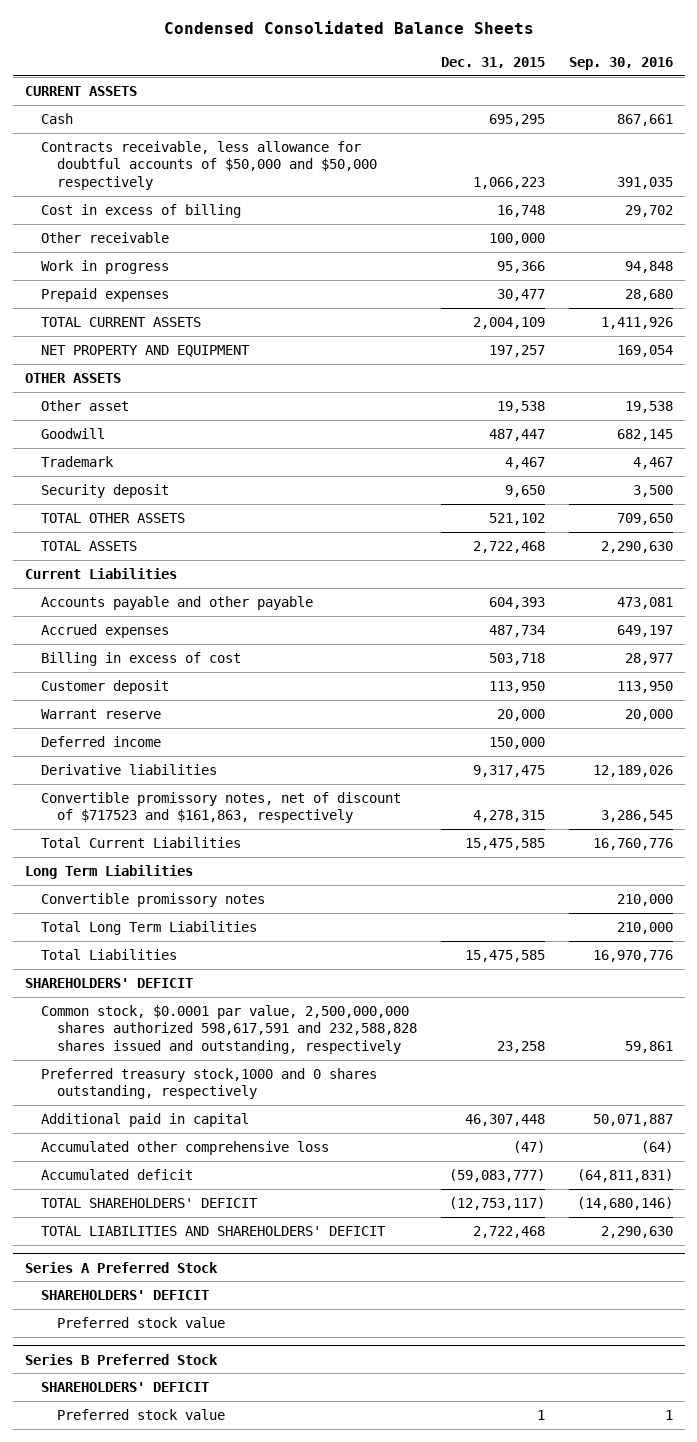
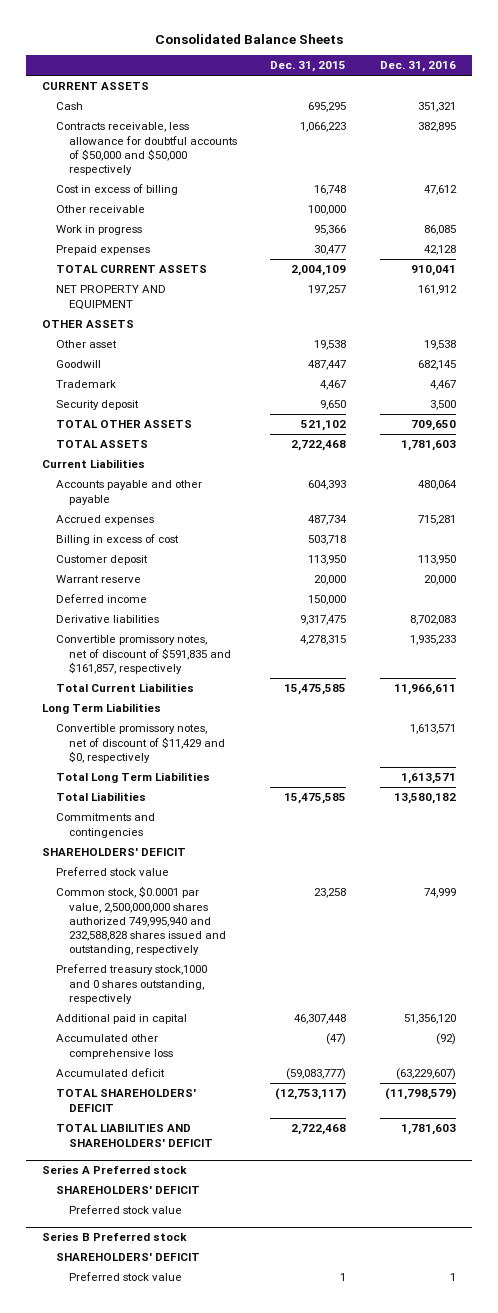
[163,21,534,35] Condensed Consolidated Balance Sheets -> [154,33,343,44] Consolidated Balance Sheets
[568,56,673,70] Sep. 30, 2016 -> none
none -> [379,61,456,73] Dec. 31, 2016
[40,791,401,824] Convertible promissory notes, net of discount of $717523 and $161,863, respectively -> [55,635,232,674] Convertible promissory notes, net of discount of $591,835 and $161,857, respectively
[40,892,265,907] Convertible promissory notes -> [55,724,226,763] Convertible promissory notes, net of discount of $11,429 and $0, respectively
none -> [55,813,155,838] Commitments and contingencies
none -> [55,867,169,877] Preferred stock value
[40,1004,417,1055] Common stock, $0.0001 par value, 2,500,000,000 shares authorized 598,617,591 and 232,588,828 shares issued and outstanding, respectively -> [55,886,227,956] Common stock, $0.0001 par value, 2,500,000,000 shares authorized 749,995,940 and 232,588,828 shares issued and outstanding, respectively
[24,1261,218,1273] Series A Preferred Stock -> [42,1165,188,1175] Series A Preferred stock
[24,1353,218,1365] Series B Preferred Stock -> [42,1232,188,1242] Series B Preferred stock

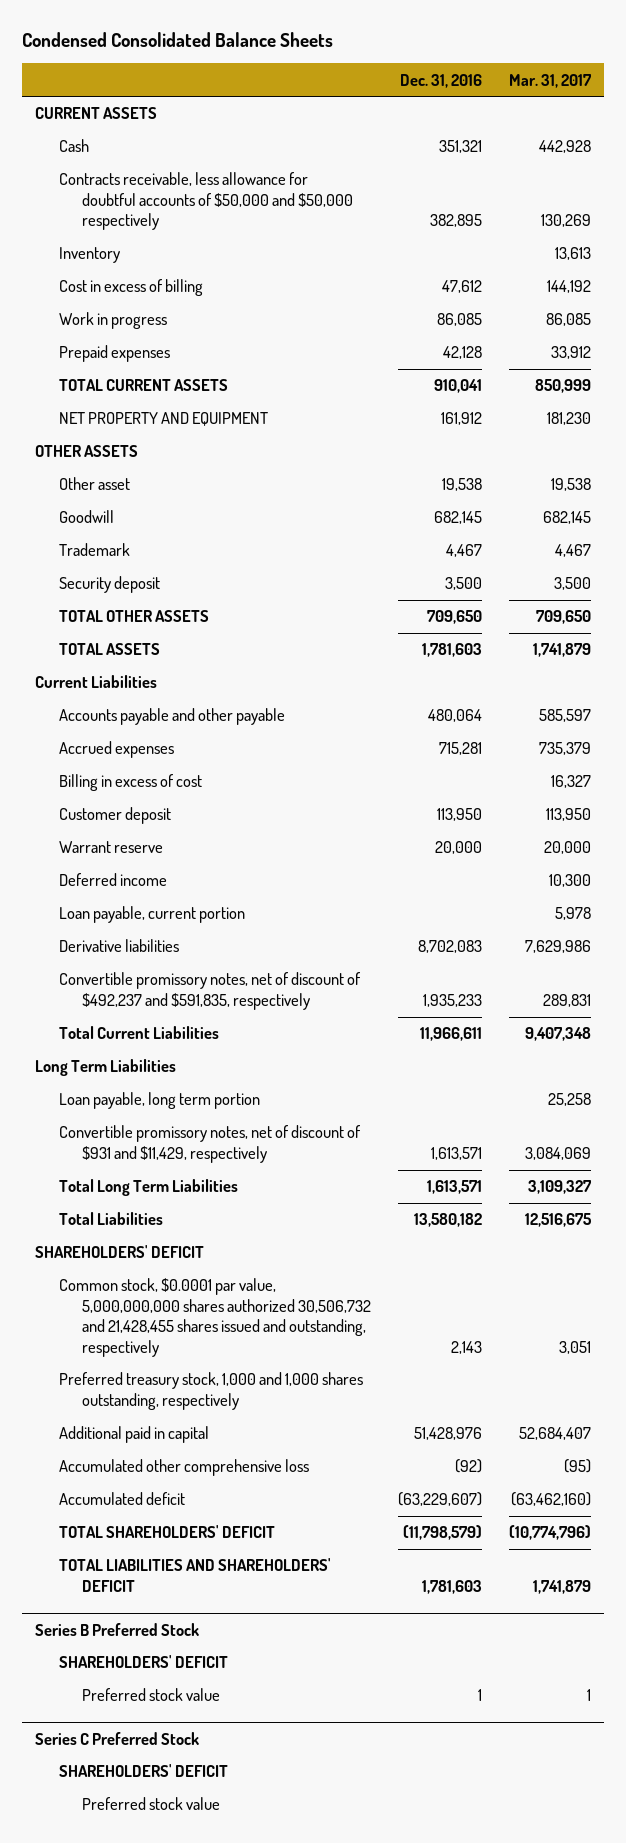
[154,33,343,44] Consolidated Balance Sheets -> [21,31,333,47] Condensed Consolidated Balance Sheets
[270,61,347,73] Dec. 31, 2015 -> none
none -> [508,73,592,88] Mar. 31, 2017
none -> [58,247,120,264] Inventory
[55,205,145,214] Other receivable -> none
none -> [58,906,245,924] Loan payable, current portion
[55,635,232,674] Convertible promissory notes, net of discount of $591,835 and $161,857, respectively -> [58,972,361,1010] Convertible promissory notes, net of discount of $492,237 and $591,835, respectively
none -> [58,1092,260,1110] Loan payable, long term portion
[55,724,226,763] Convertible promissory notes, net of discount of $11,429 and $0, respectively -> [58,1125,361,1163] Convertible promissory notes, net of discount of $931 and $11,429, respectively
[55,813,155,838] Commitments and contingencies -> none
[55,867,169,877] Preferred stock value -> none
[55,886,227,956] Common stock, $0.0001 par value, 2,500,000,000 shares authorized 749,995,940 and 232,588,828 shares issued and outstanding, respectively -> [58,1278,371,1357] Common stock, $0.0001 par value, 5,000,000,000 shares authorized 30,506,732 and 21,428,455 shares issued and outstanding, respectively
[423,888,456,899] 74,999 -> [450,1340,482,1354] 2,143
[55,964,207,1004] Preferred treasury stock,1000 and 0 shares outstanding, respectively -> [58,1372,363,1410] Preferred treasury stock, 1,000 and 1,000 shares outstanding, respectively
[403,1014,456,1025] 51,356,120 -> [413,1427,482,1441] 51,428,976
[42,1165,188,1175] Series A Preferred stock -> none
[55,1186,200,1195] SHAREHOLDERS' DEFICIT -> none
[69,1205,183,1215] Preferred stock value -> none
[42,1232,188,1242] Series B Preferred stock -> [35,1622,200,1636] Series B Preferred Stock
none -> [35,1731,200,1745] Series C Preferred Stock
none -> [58,1764,228,1778] SHAREHOLDERS' DEFICIT
none -> [81,1797,220,1811] Preferred stock value

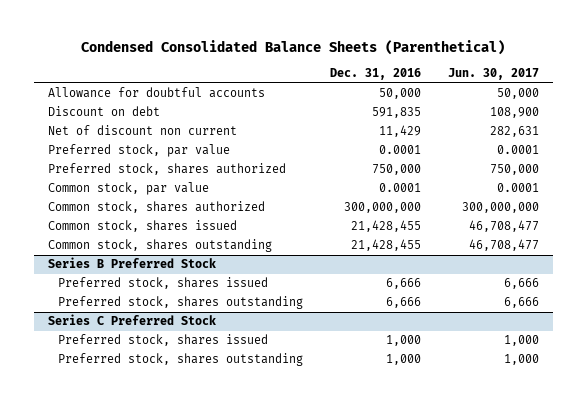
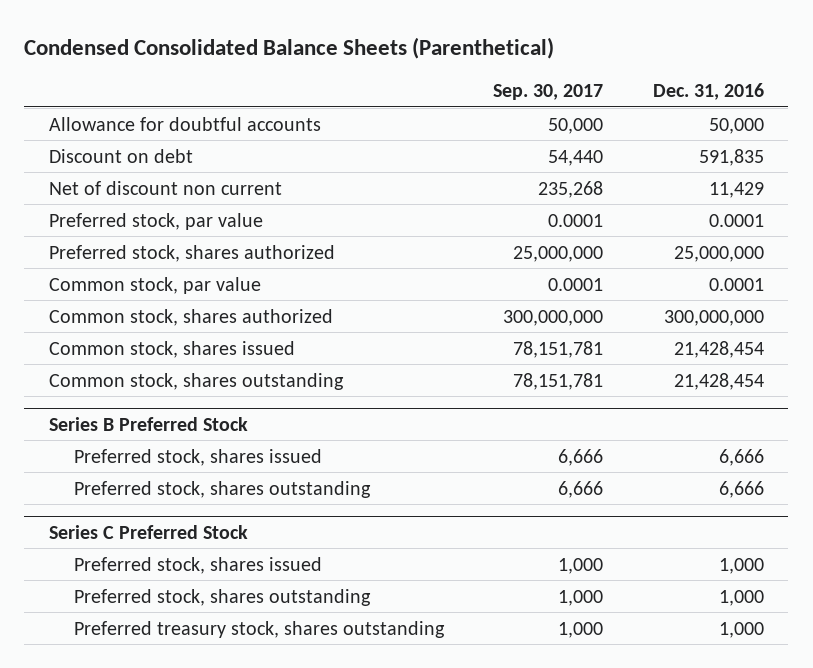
[448,68,540,81] Jun. 30, 2017 -> none
none -> [493,84,604,101] Sep. 30, 2017
[372,164,422,176] 750,000 -> [673,245,764,262] 25,000,000
[351,220,422,233] 21,428,455 -> [673,340,764,358] 21,428,454
[351,239,422,252] 21,428,455 -> [673,372,764,390] 21,428,454
none -> [73,620,445,638] Preferred treasury stock, shares outstanding

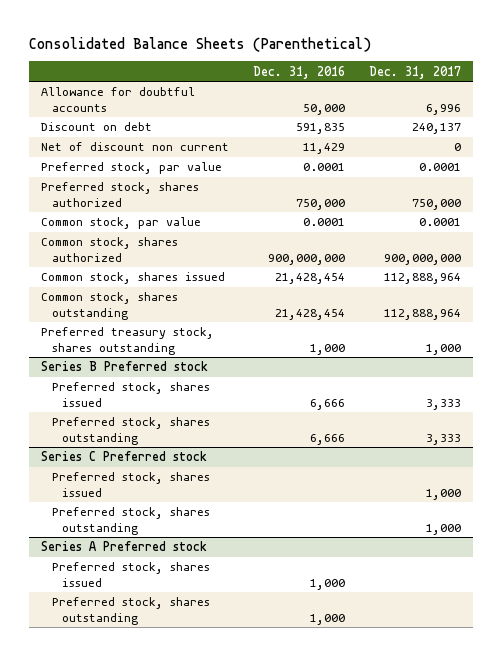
[24,36,555,59] Condensed Consolidated Balance Sheets (Parenthetical) -> [29,36,372,52] Consolidated Balance Sheets (Parenthetical)
[493,84,604,101] Sep. 30, 2017 -> none
none -> [369,65,462,79] Dec. 31, 2017
[673,245,764,262] 25,000,000 -> [296,198,346,210] 750,000
[663,309,764,326] 300,000,000 -> [268,253,346,265] 900,000,000
none -> [41,327,215,355] Preferred treasury stock, shares outstanding
[48,416,248,431] Series B Preferred Stock -> [41,361,209,372] Series B Preferred stock
[48,524,248,539] Series C Preferred Stock -> [41,451,208,462] Series C Preferred stock
none -> [51,472,210,497] Preferred stock, shares issued
none -> [51,507,210,535] Preferred stock, shares outstanding
none -> [41,541,208,552] Series A Preferred stock
[73,620,445,638] Preferred treasury stock, shares outstanding -> none

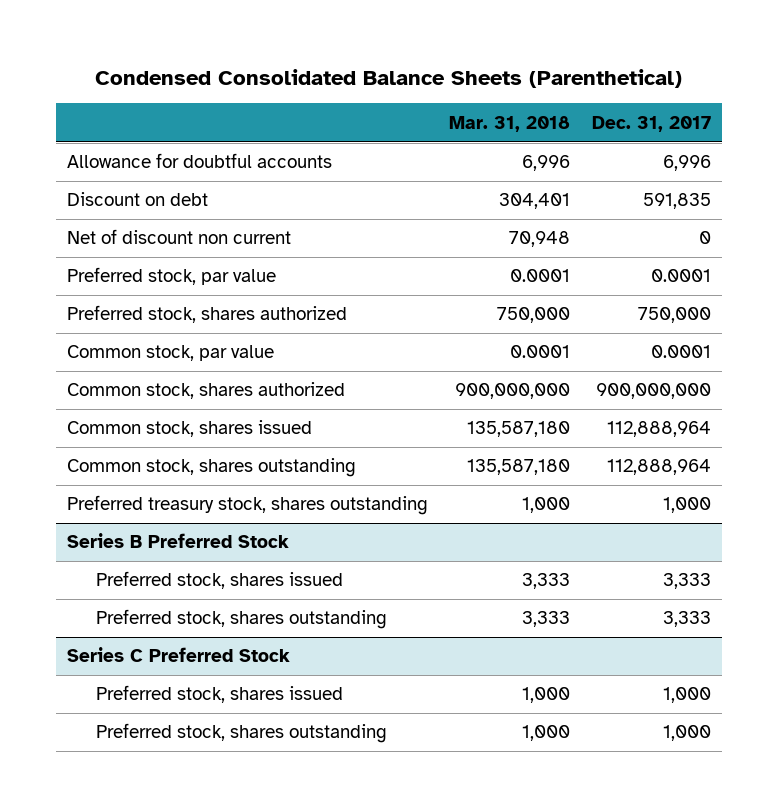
[29,36,372,52] Consolidated Balance Sheets (Parenthetical) -> [94,68,682,88] Condensed Consolidated Balance Sheets (Parenthetical)
[253,65,346,79] Dec. 31, 2016 -> none
none -> [449,115,571,132] Mar. 31, 2018
[412,123,462,135] 240,137 -> [642,193,711,210] 591,835
[41,361,209,372] Series B Preferred stock -> [66,533,289,549] Series B Preferred Stock
[41,451,208,462] Series C Preferred stock -> [66,647,290,663] Series C Preferred Stock
[41,541,208,552] Series A Preferred stock -> none
[51,562,210,587] Preferred stock, shares issued -> none
[51,597,210,625] Preferred stock, shares outstanding -> none

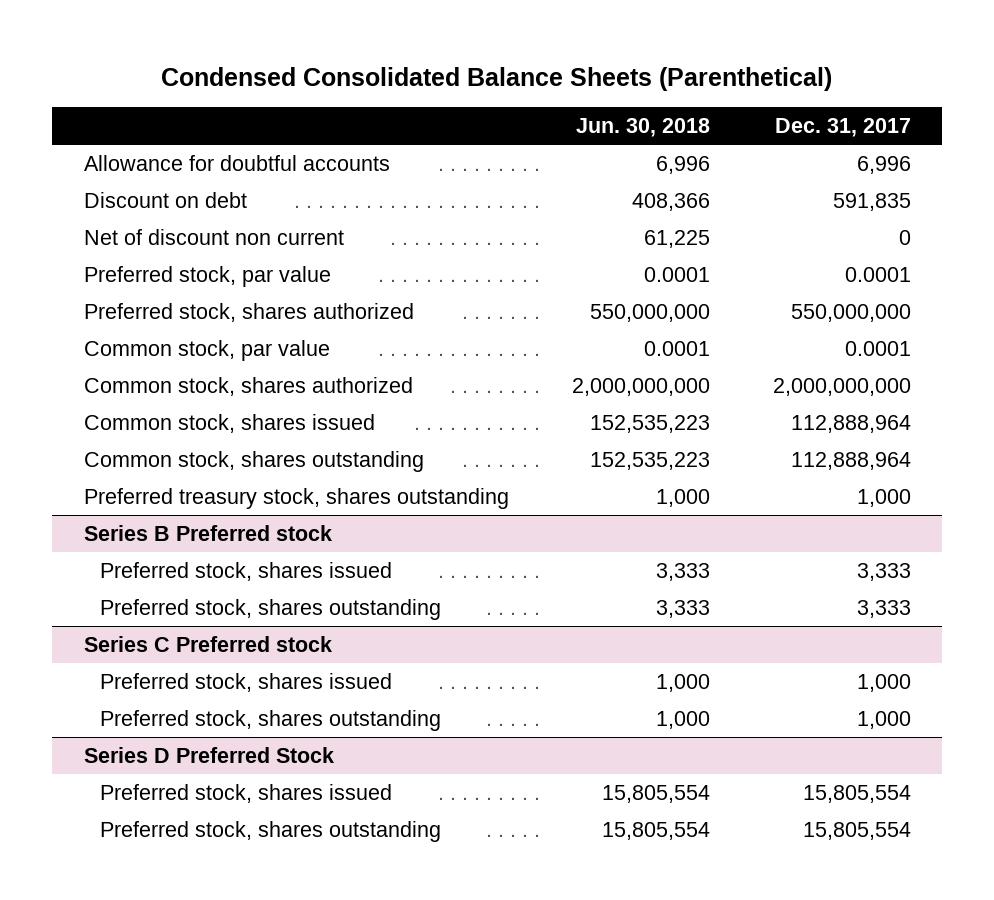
[449,115,571,132] Mar. 31, 2018 -> none
none -> [575,118,710,138] Jun. 30, 2018
[637,307,711,324] 750,000 -> [790,304,911,323] 550,000,000
[595,383,711,400] 900,000,000 -> [772,378,911,397] 2,000,000,000
[66,533,289,549] Series B Preferred Stock -> [83,525,332,542] Series B Preferred stock
[66,647,290,663] Series C Preferred Stock -> [83,636,332,653] Series C Preferred stock
none -> [83,747,334,764] Series D Preferred Stock
none -> [99,784,392,804] Preferred stock, shares issued
none -> [99,821,441,843] Preferred stock, shares outstanding

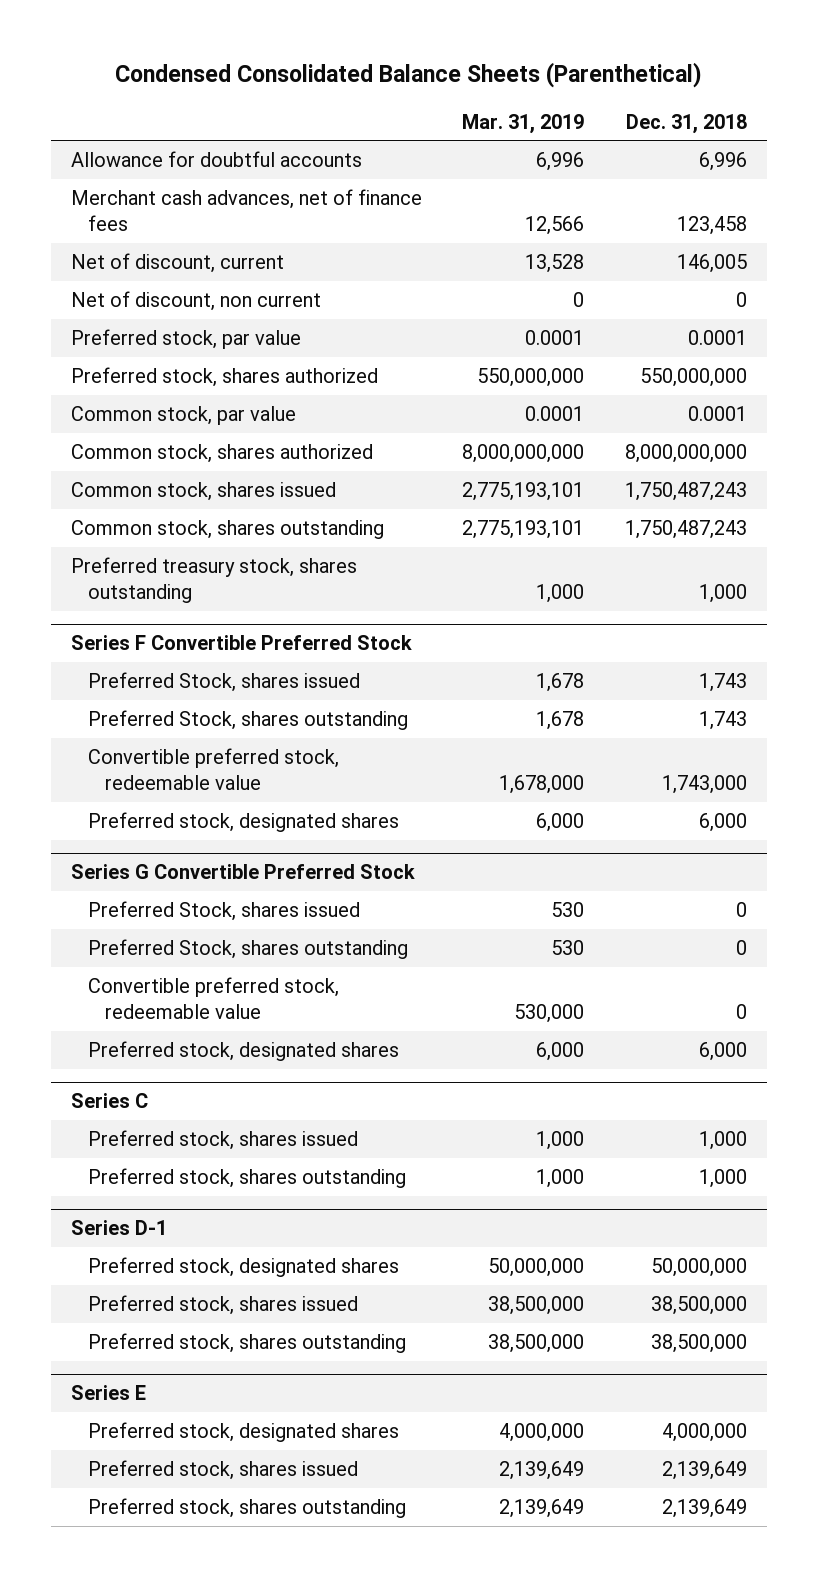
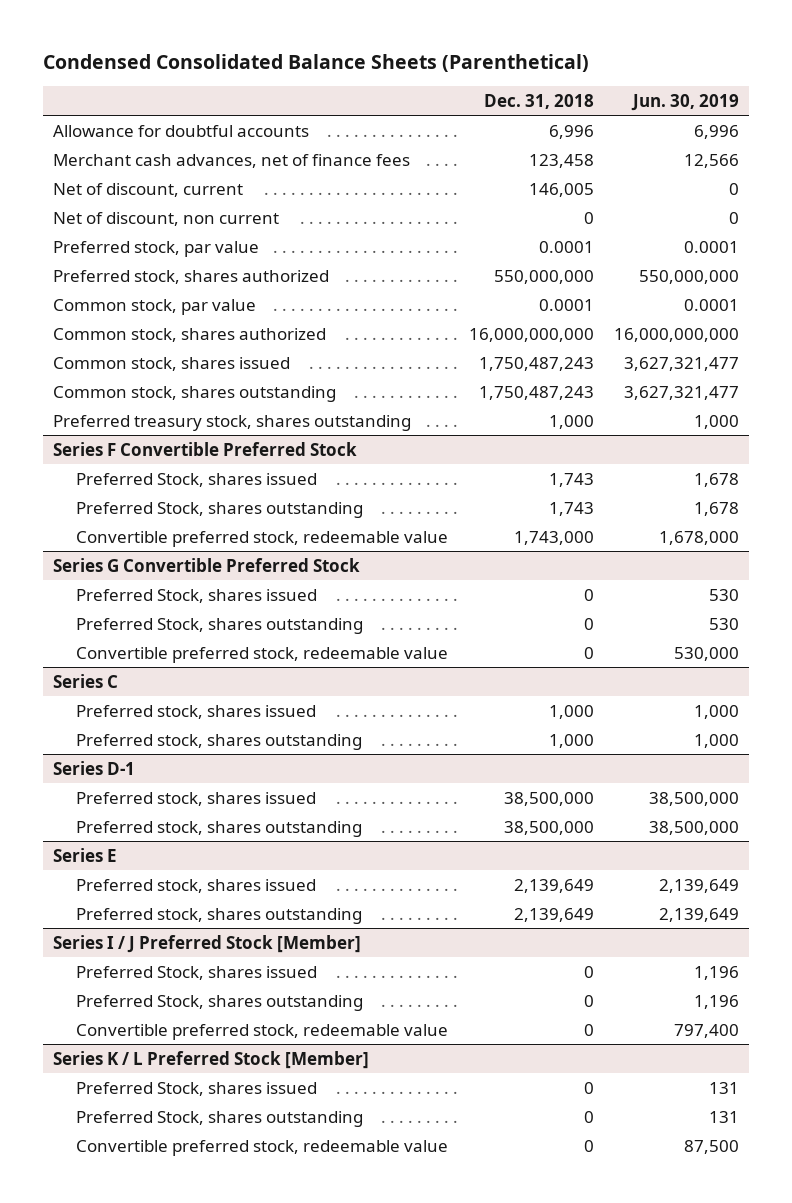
[462,113,585,134] Mar. 31, 2019 -> none
none -> [630,93,739,111] Jun. 30, 2019
[624,444,747,464] 8,000,000,000 -> [468,327,594,342] 16,000,000,000
[87,812,399,833] Preferred stock, designated shares -> none
[87,1041,399,1062] Preferred stock, designated shares -> none
[87,1257,399,1278] Preferred stock, designated shares -> none
[87,1422,399,1443] Preferred stock, designated shares -> none
none -> [52,934,361,953] Series I / J Preferred Stock [Member]
none -> [76,965,318,980] Preferred Stock, shares issued
none -> [76,994,364,1011] Preferred Stock, shares outstanding
none -> [76,1023,449,1040] Convertible preferred stock, redeemable value
none -> [52,1050,369,1069] Series K / L Preferred Stock [Member]
none -> [76,1081,318,1096] Preferred Stock, shares issued
none -> [76,1110,364,1127] Preferred Stock, shares outstanding
none -> [76,1139,449,1156] Convertible preferred stock, redeemable value

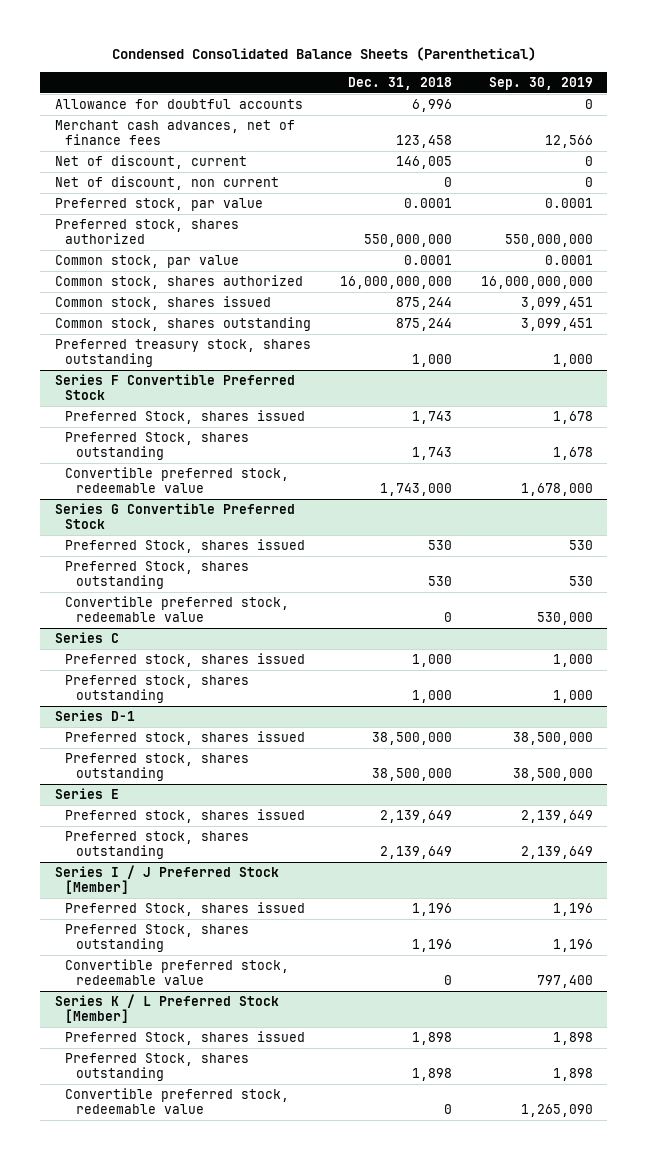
[630,93,739,111] Jun. 30, 2019 -> none
none -> [488,76,593,90] Sep. 30, 2019
[478,356,594,371] 1,750,487,243 -> [395,297,452,311] 875,244
[478,385,594,400] 1,750,487,243 -> [395,318,452,332] 875,244
[583,588,594,601] 0 -> [427,540,452,551] 530
[583,617,594,630] 0 -> [427,576,452,587] 530
[583,965,594,978] 0 -> [411,903,452,917] 1,196
[583,994,594,1007] 0 -> [411,939,452,953] 1,196
[583,1081,594,1094] 0 -> [411,1032,452,1046] 1,898
[583,1110,594,1123] 0 -> [411,1068,452,1082] 1,898

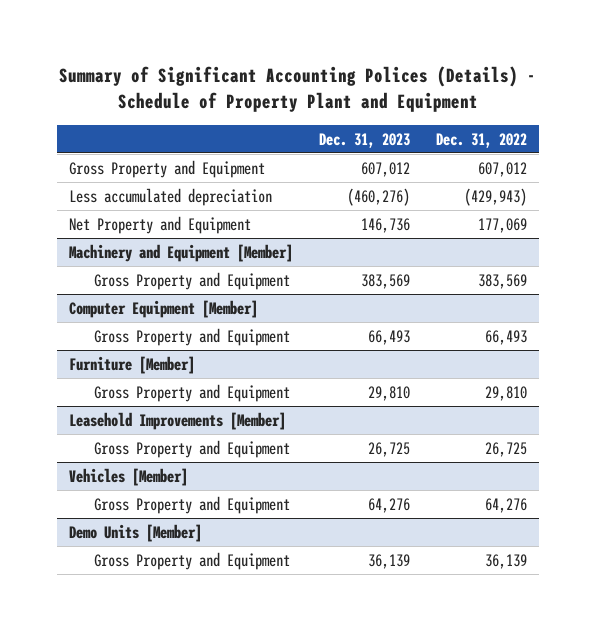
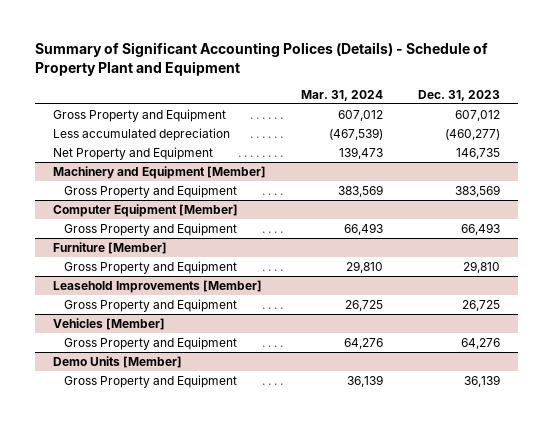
[435,132,527,148] Dec. 31, 2022 -> none
none -> [301,89,384,101] Mar. 31, 2024
[347,187,411,206] (460,276) -> [445,128,501,140] (460,277)
[361,217,411,233] 146,736 -> [456,147,501,159] 146,735

